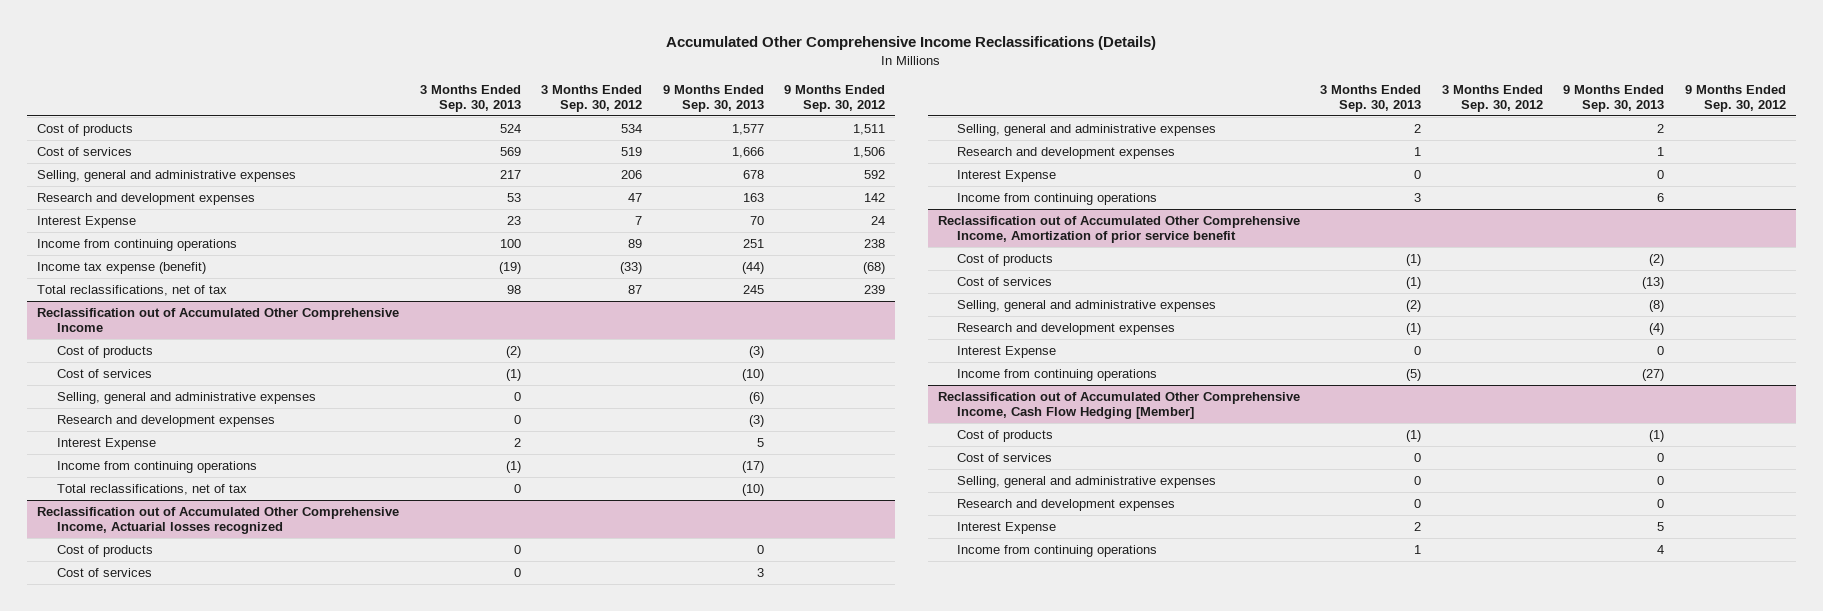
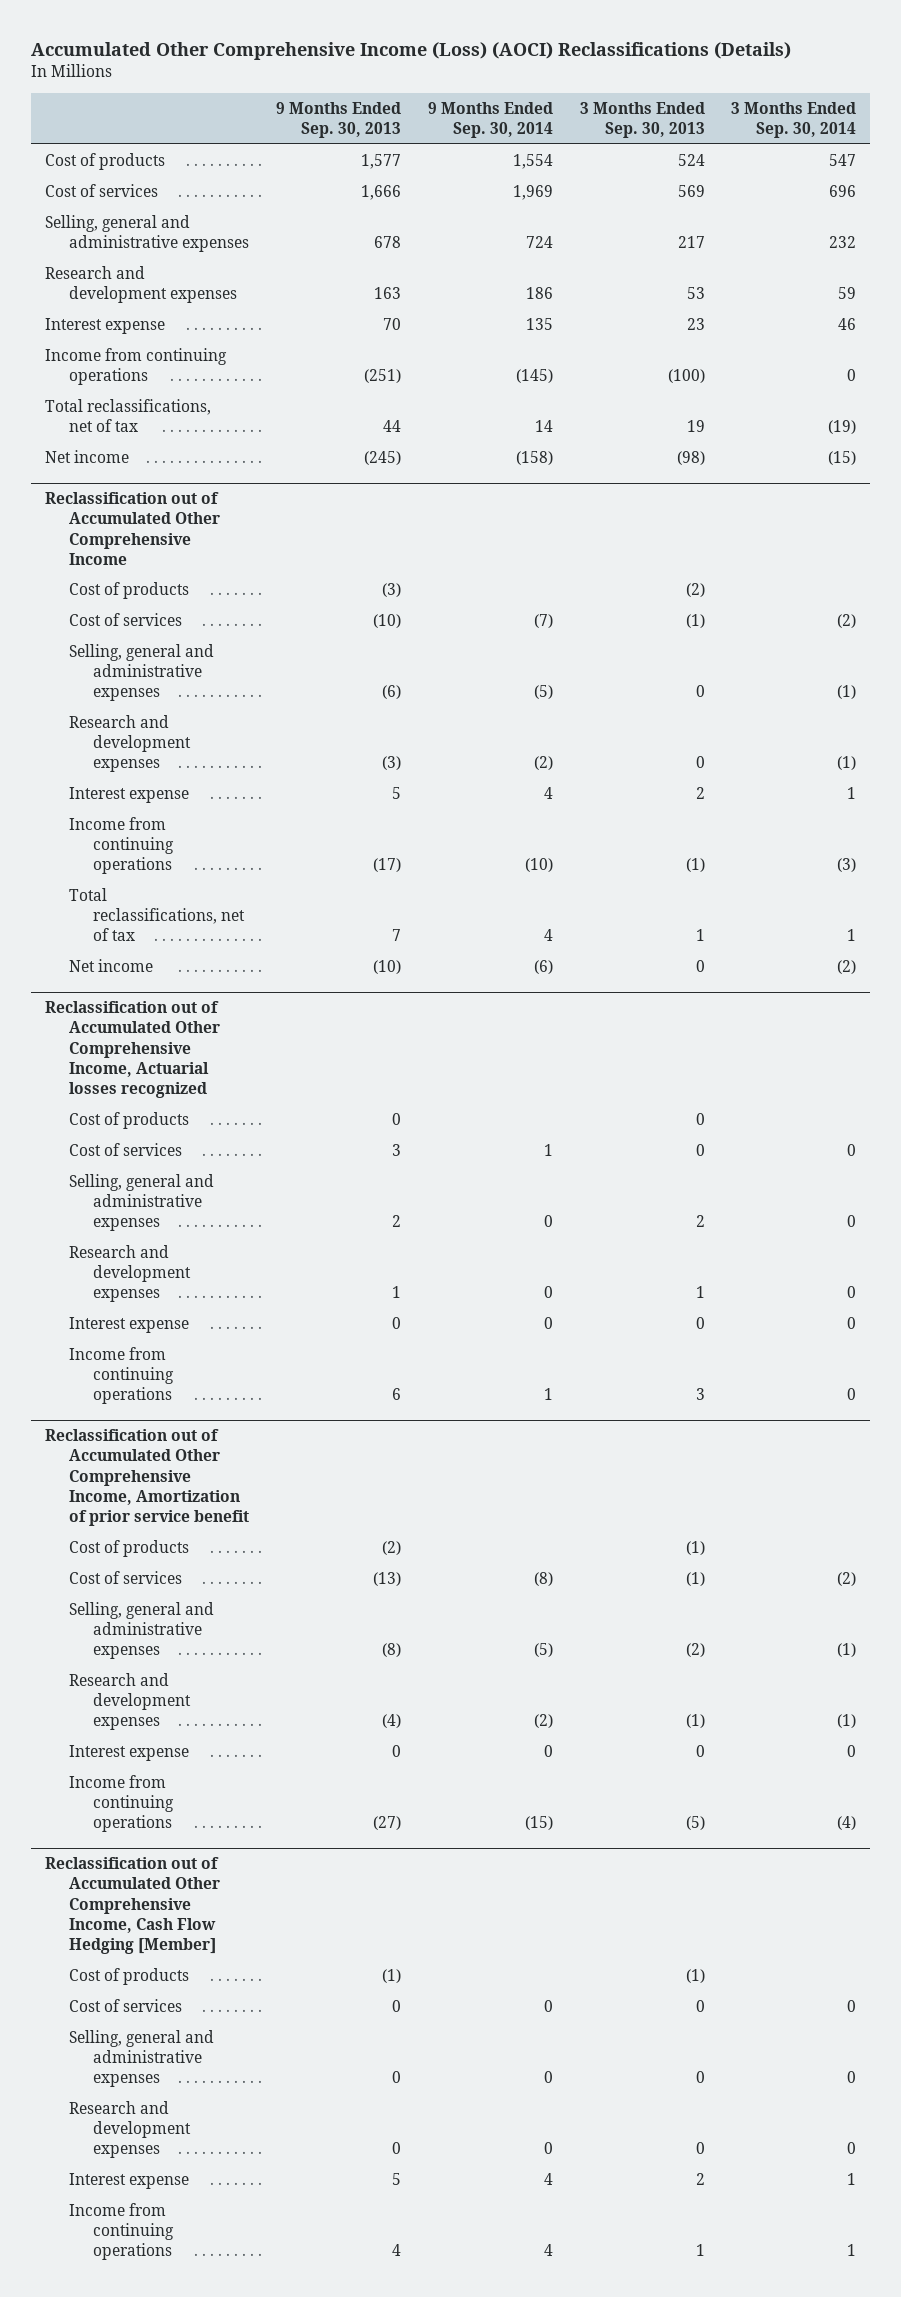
[666,36,1157,51] Accumulated Other Comprehensive Income Reclassifications (Details) -> [31,41,792,60] Accumulated Other Comprehensive Income (Loss) (AOCI) Reclassifications (Details)
[541,84,643,112] 3 Months Ended Sep. 30, 2012 -> none
[783,84,885,112] 9 Months Ended Sep. 30, 2012 -> none
none -> [427,101,553,138] 9 Months Ended Sep. 30, 2014
none -> [731,101,857,138] 3 Months Ended Sep. 30, 2014
[37,261,207,274] Income tax expense (benefit) -> none
[37,215,137,228] Interest Expense -> [44,318,165,335] Interest expense
[499,238,521,248] 100 -> [667,369,705,384] (100)
[742,238,764,248] 251 -> [363,369,401,384] (251)
[506,284,521,294] 98 -> [686,420,705,433] 19
[742,284,764,294] 245 -> [382,420,401,433] 44
none -> [44,450,129,464] Net income
[56,437,156,450] Interest Expense -> [68,787,189,804] Interest expense
[513,483,521,493] 0 -> [695,929,705,942] 1
[741,483,764,496] (10) -> [391,929,401,942] 7
none -> [68,959,153,973] Net income
[957,169,1057,182] Interest Expense -> [68,1317,189,1334] Interest expense
[957,345,1057,358] Interest Expense -> [68,1745,189,1762] Interest expense
[957,521,1057,534] Interest Expense -> [68,2173,189,2190] Interest expense

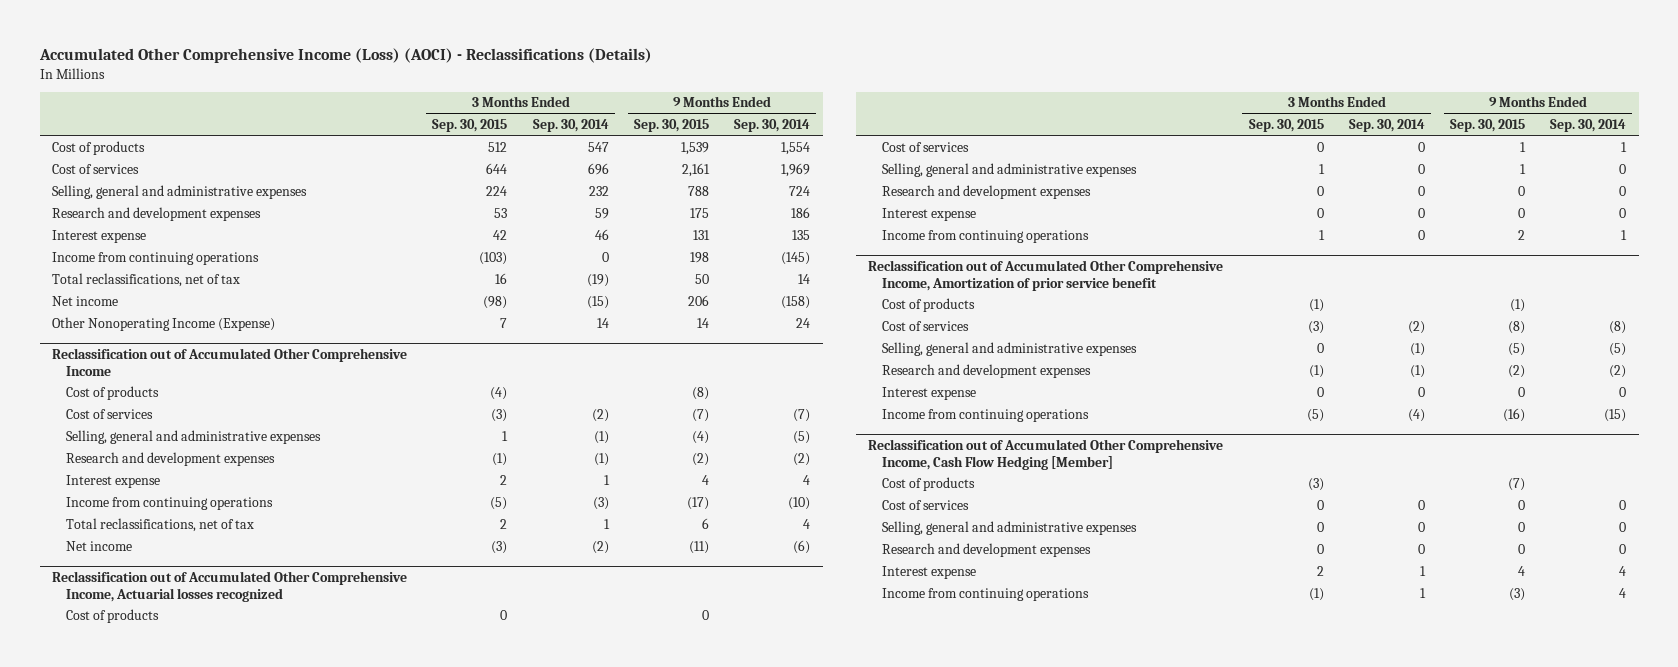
[31,41,792,60] Accumulated Other Comprehensive Income (Loss) (AOCI) Reclassifications (Details) -> [38,48,652,64] Accumulated Other Comprehensive Income (Loss) (AOCI) - Reclassifications (Details)
[275,101,401,138] 9 Months Ended Sep. 30, 2013 -> none
[579,101,705,138] 3 Months Ended Sep. 30, 2013 -> none
none -> [432,119,508,133] Sep. 30, 2015
none -> [633,119,709,133] Sep. 30, 2015
none -> [52,317,276,332] Other Nonoperating Income (Expense)

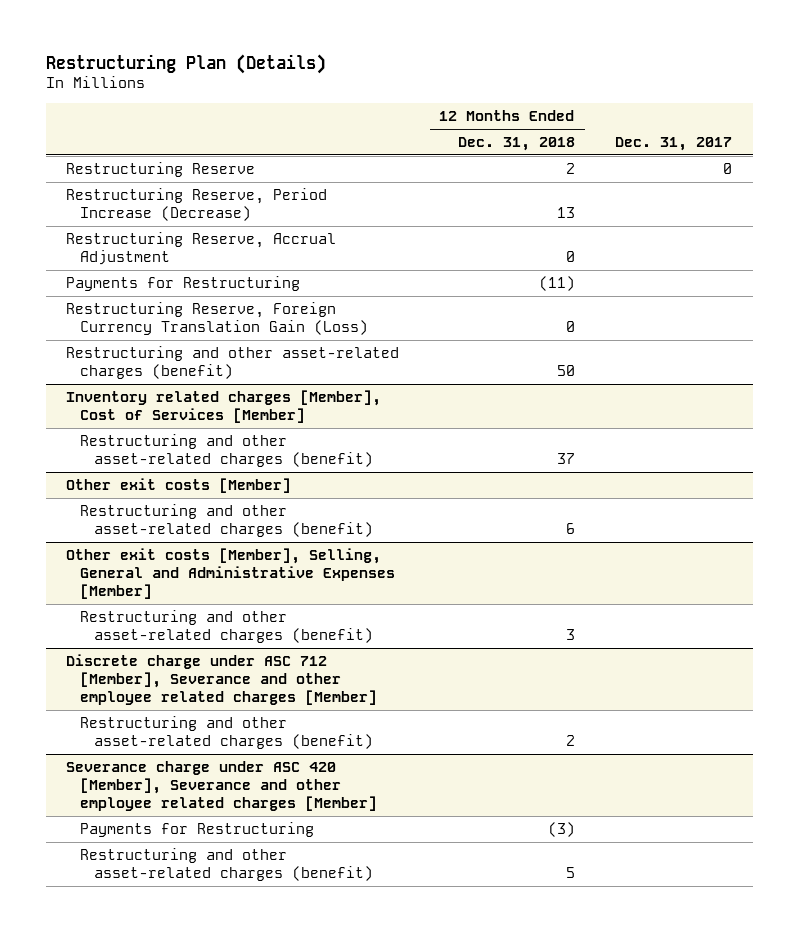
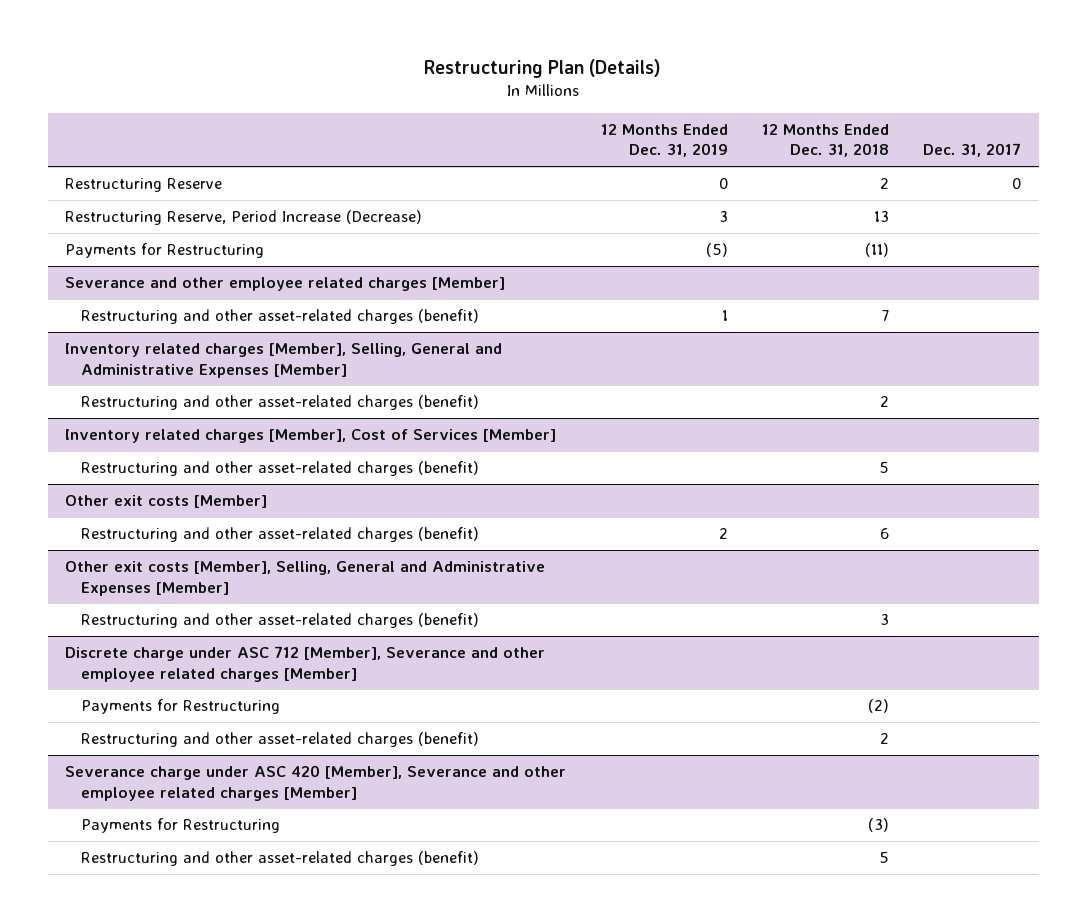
none -> [600,123,728,158] 12 Months Ended Dec. 31, 2019
[66,232,337,265] Restructuring Reserve, Accrual Adjustment -> none
[66,302,369,335] Restructuring Reserve, Foreign Currency Translation Gain (Loss) -> none
none -> [65,277,506,292] Severance and other employee related charges [Member]
[556,364,575,376] 50 -> [882,310,890,322] 7
none -> [65,343,503,378] Inventory related charges [Member], Selling, General and Administrative Expenses [Member]
none -> [81,395,480,411] Restructuring and other asset-related charges (benefit)
[556,452,575,464] 37 -> [879,462,890,474] 5
none -> [81,699,281,715] Payments for Restructuring

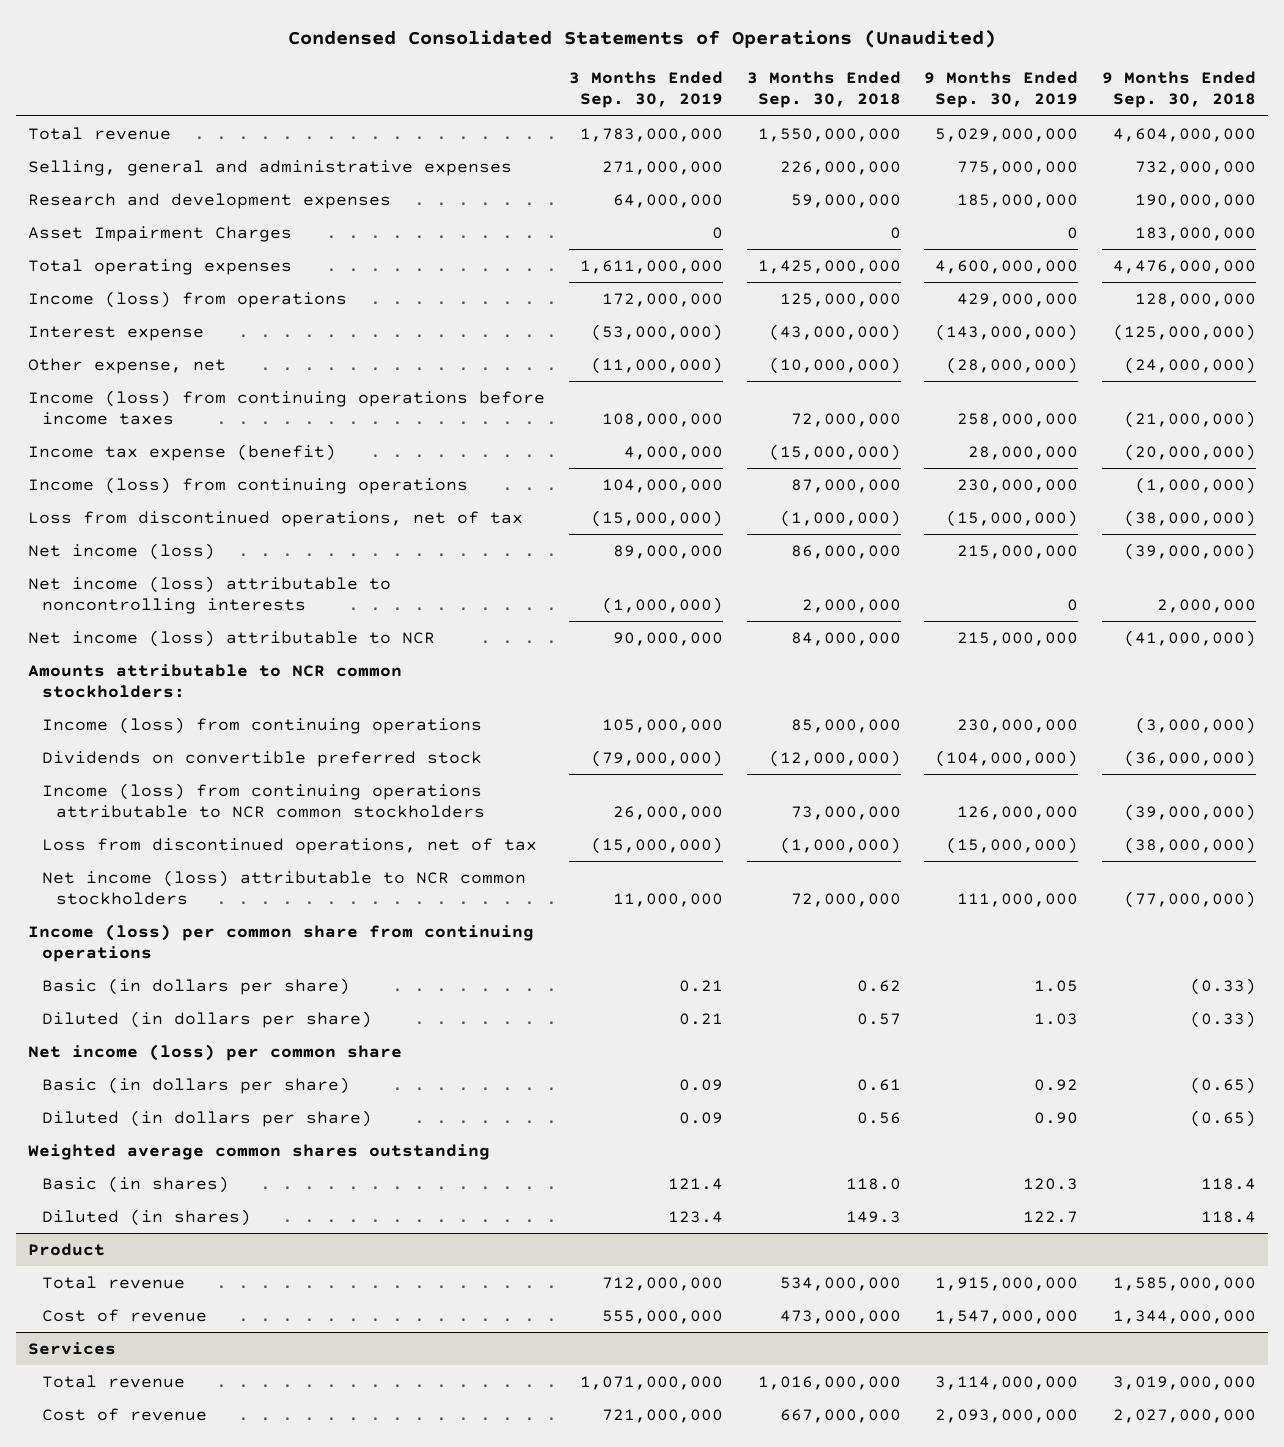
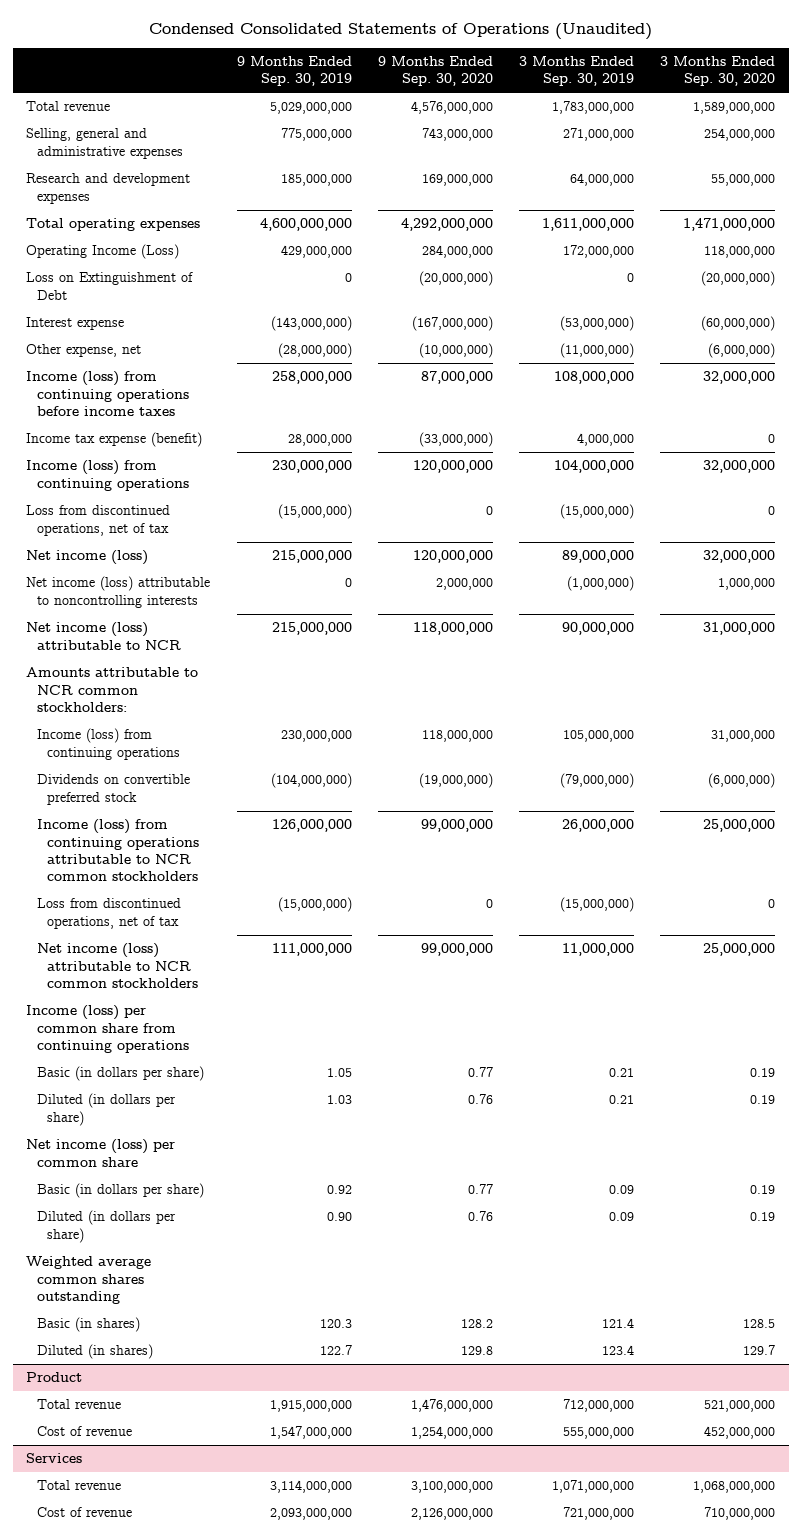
[746,71,901,109] 3 Months Ended Sep. 30, 2018 -> none
[1101,71,1256,109] 9 Months Ended Sep. 30, 2018 -> none
none -> [377,55,493,87] 9 Months Ended Sep. 30, 2020
none -> [660,55,776,87] 3 Months Ended Sep. 30, 2020
[28,225,293,242] Asset Impairment Charges -> none
[28,290,348,308] Income (loss) from operations -> [26,244,180,260] Operating Income (Loss)
none -> [26,272,194,300] Loss on Extinguishment of Debt

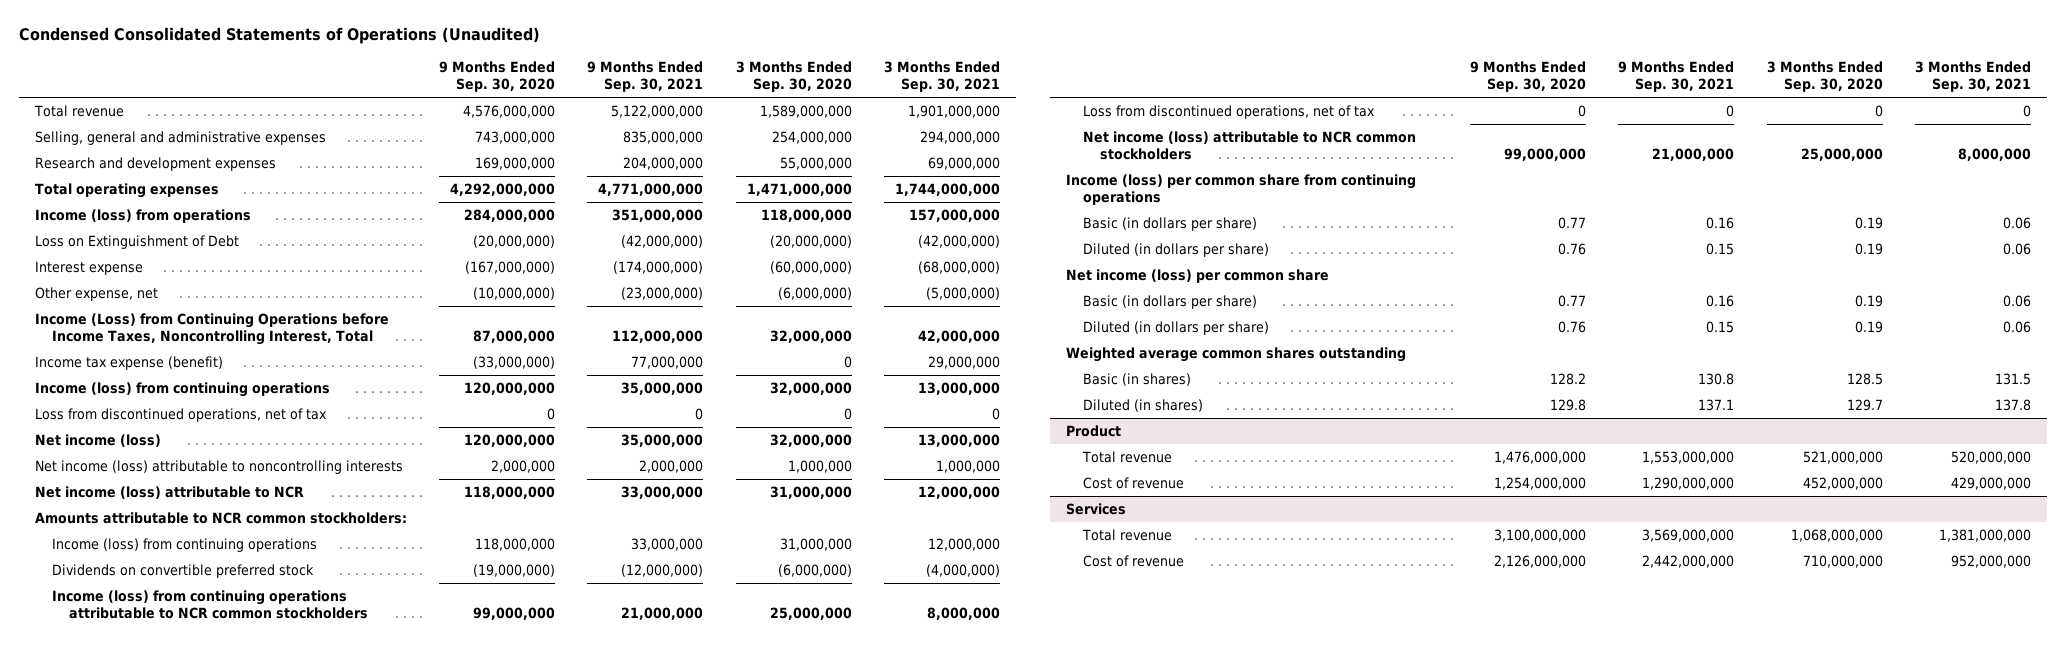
[236,55,352,87] 9 Months Ended Sep. 30, 2019 -> none
[519,55,635,87] 3 Months Ended Sep. 30, 2019 -> none
none -> [587,60,704,92] 9 Months Ended Sep. 30, 2021
none -> [883,60,1000,92] 3 Months Ended Sep. 30, 2021
[26,244,180,260] Operating Income (Loss) -> [35,209,252,224] Income (loss) from operations
[26,371,189,417] Income (loss) from continuing operations before income taxes -> [35,313,390,346] Income (Loss) from Continuing Operations before Income Taxes, Noncontrolling Interest, Total

